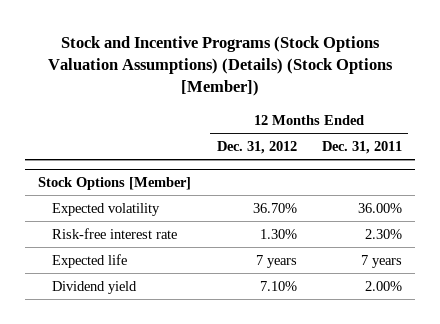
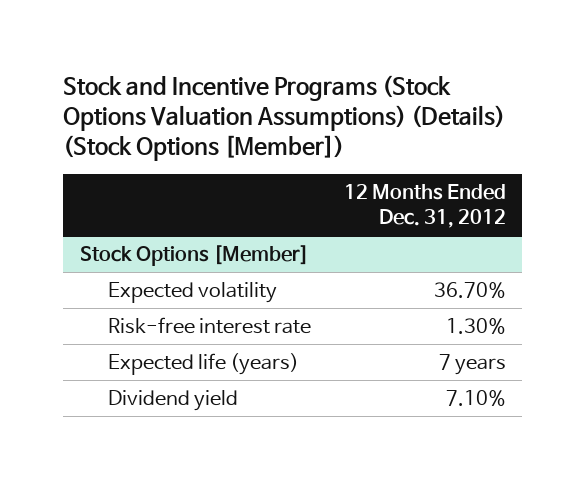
[322,140,403,154] Dec. 31, 2011 -> none
[51,253,127,268] Expected life -> [108,353,300,376] Expected life (years)

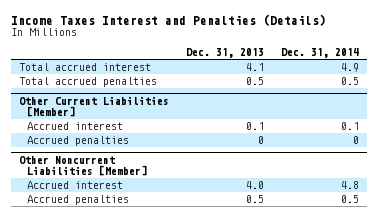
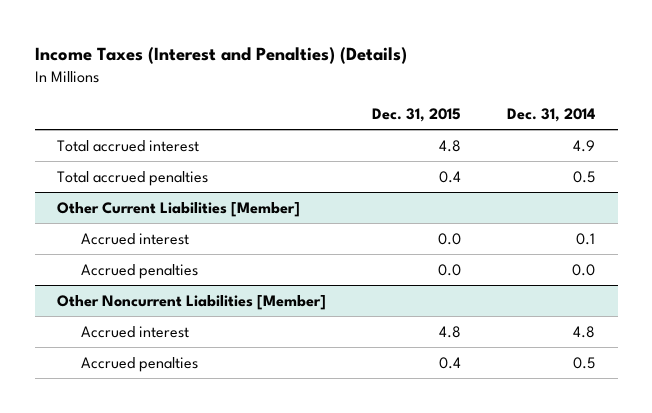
[10,13,326,26] Income Taxes Interest and Penalties (Details) -> [34,46,407,64] Income Taxes (Interest and Penalties) (Details)
[185,48,264,59] Dec. 31, 2013 -> none
none -> [372,107,462,122] Dec. 31, 2015
[352,136,359,145] 0 -> [571,263,595,276] 0.0

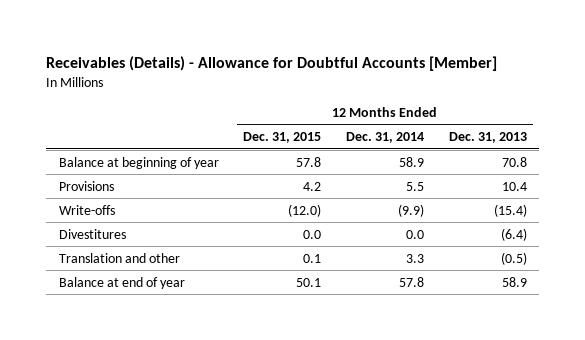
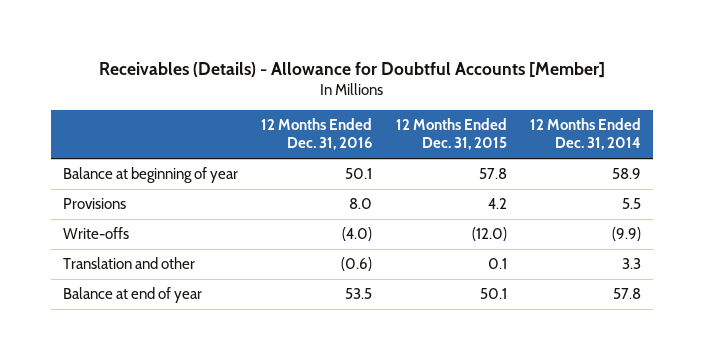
[448,132,527,144] Dec. 31, 2013 -> none
none -> [261,118,373,151] 12 Months Ended Dec. 31, 2016
[58,228,126,239] Divestitures -> none

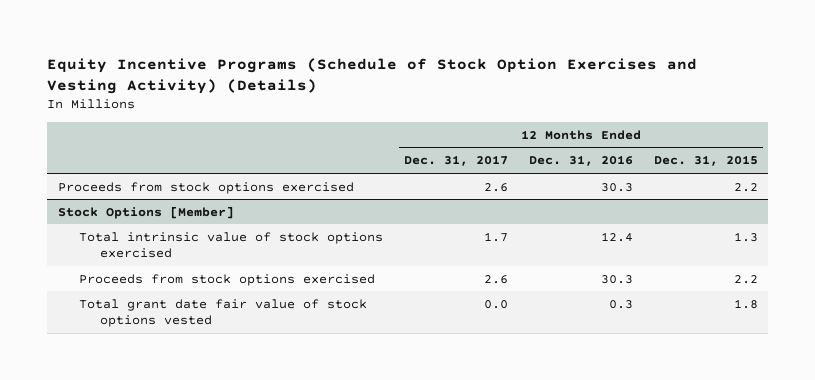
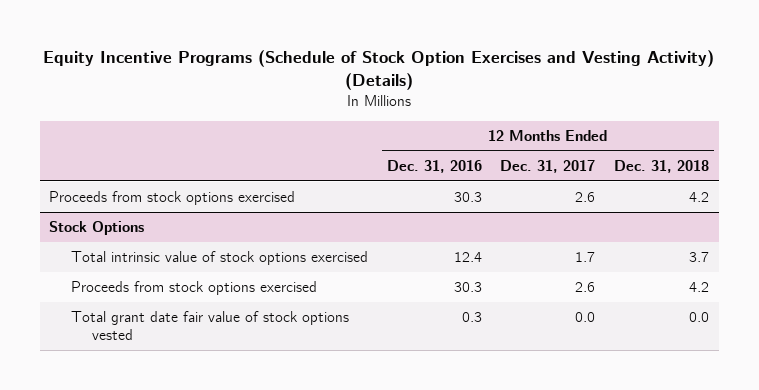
[653,155,758,167] Dec. 31, 2015 -> none
none -> [614,159,710,173] Dec. 31, 2018
[57,205,234,219] Stock Options [Member] -> [49,221,145,236] Stock Options

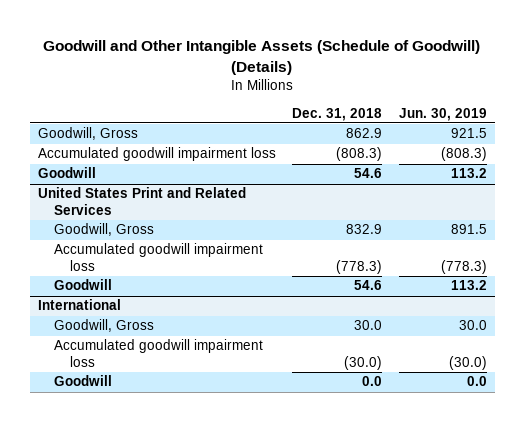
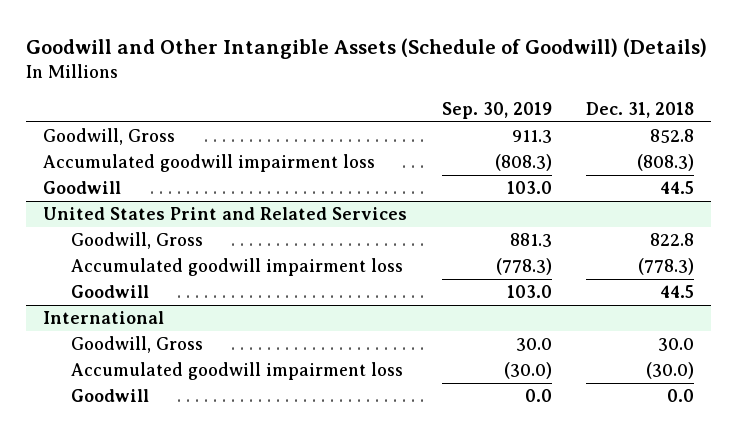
[398,107,487,121] Jun. 30, 2019 -> none
none -> [441,101,552,119] Sep. 30, 2019
[346,128,383,139] 862.9 -> [649,129,694,144] 852.8
[354,168,383,179] 54.6 -> [659,181,694,195] 44.5
[346,224,383,235] 832.9 -> [649,233,694,247] 822.8
[354,280,383,291] 54.6 -> [659,285,694,299] 44.5

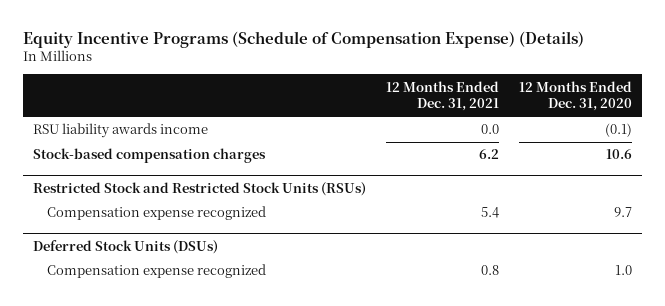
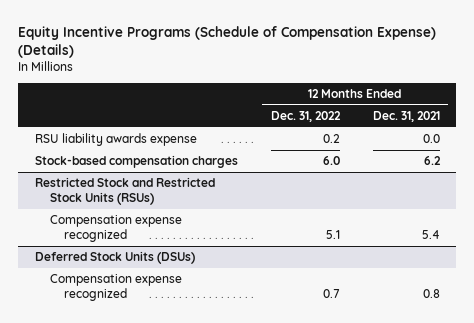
[518,80,632,112] 12 Months Ended Dec. 31, 2020 -> none
none -> [270,111,341,123] Dec. 31, 2022
[33,123,209,139] RSU liability awards income -> [34,133,197,147] RSU liability awards expense

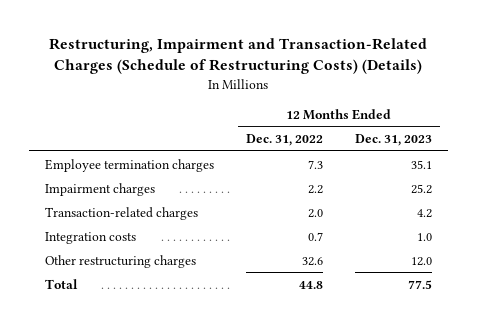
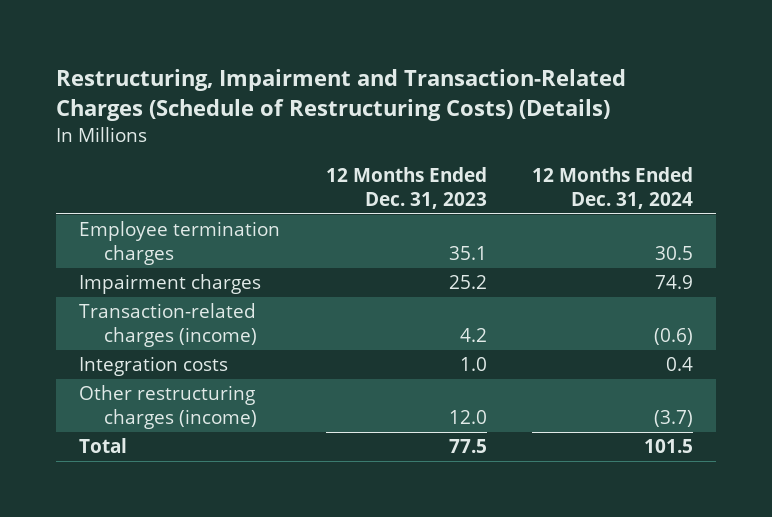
[245,134,323,147] Dec. 31, 2022 -> none
none -> [531,167,693,210] 12 Months Ended Dec. 31, 2024
[44,206,198,220] Transaction-related charges -> [79,303,257,348] Transaction-related charges (income)
[44,254,196,268] Other restructuring charges -> [79,385,257,430] Other restructuring charges (income)

